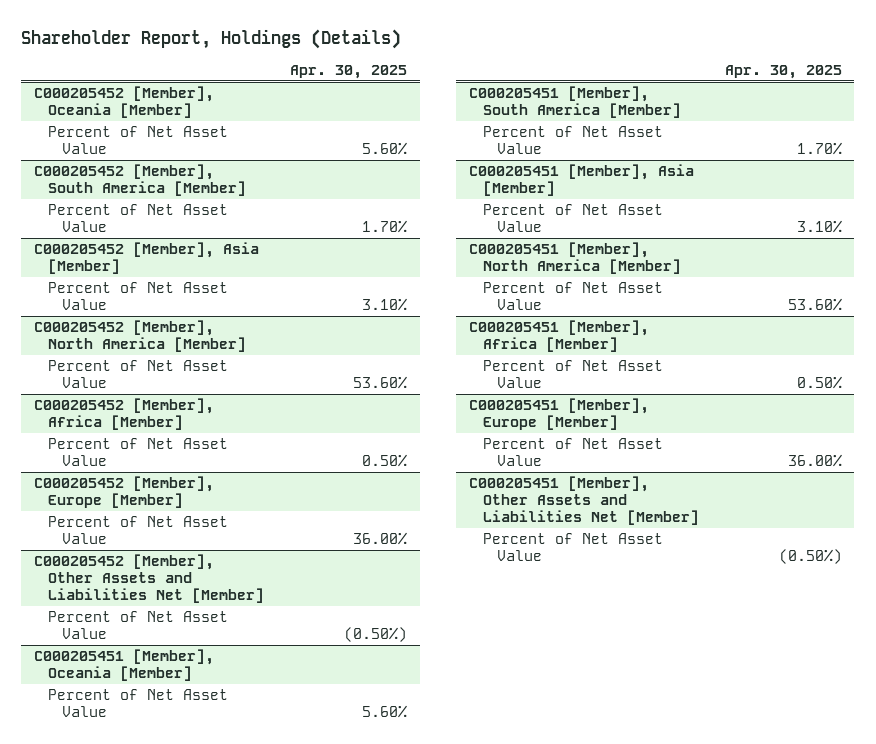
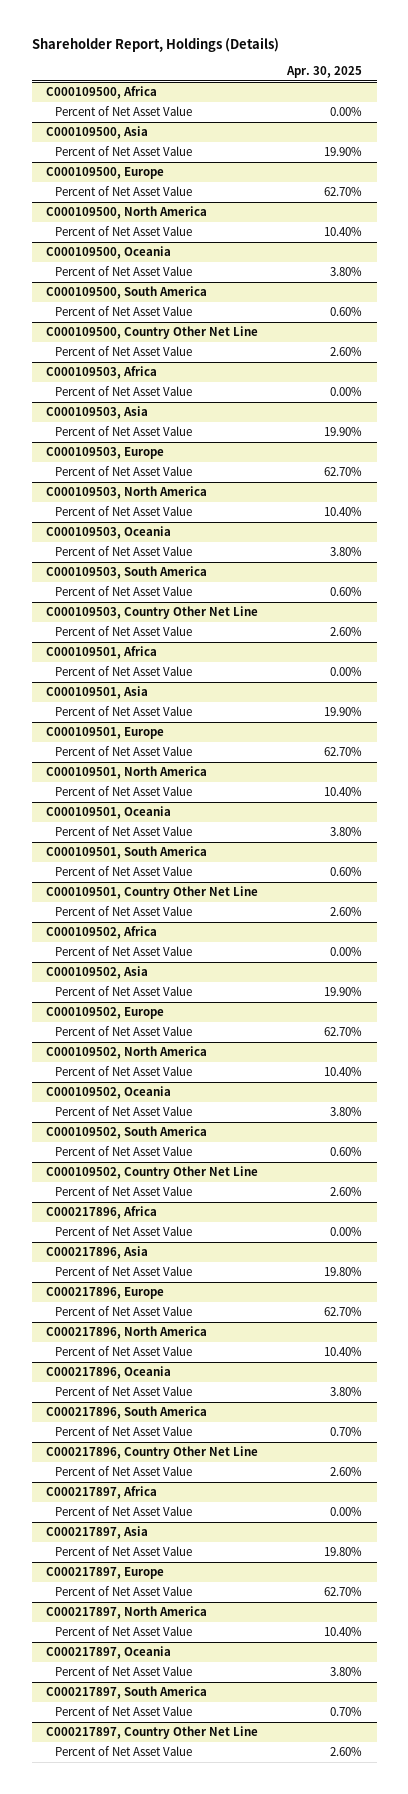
[34,85,215,118] C000205452 [Member], Oceania [Member] -> none
[34,163,247,196] C000205452 [Member], South America [Member] -> none
[34,241,260,274] C000205452 [Member], Asia [Member] -> none
[34,319,247,352] C000205452 [Member], North America [Member] -> none
[34,397,215,430] C000205452 [Member], Africa [Member] -> none
[34,475,215,508] C000205452 [Member], Europe [Member] -> none
[34,553,265,603] C000205452 [Member], Other Assets and Liabilities Net [Member] -> none
[34,648,215,681] C000205451 [Member], Oceania [Member] -> none
[469,85,682,118] C000205451 [Member], South America [Member] -> none
[469,163,695,196] C000205451 [Member], Asia [Member] -> none
[469,241,682,274] C000205451 [Member], North America [Member] -> none
[469,319,650,352] C000205451 [Member], Africa [Member] -> none
[469,397,650,430] C000205451 [Member], Europe [Member] -> none
[469,475,700,525] C000205451 [Member], Other Assets and Liabilities Net [Member] -> none
none -> [46,86,158,100] C000109500, Africa
[361,141,407,155] 5.60% -> [330,107,363,117] 0.00%
none -> [46,126,149,140] C000109500, Asia
[361,219,407,233] 1.70% -> [324,147,363,157] 19.90%
none -> [46,167,165,180] C000109500, Europe
[361,297,407,311] 3.10% -> [324,187,363,197] 62.70%
none -> [46,206,208,220] C000109500, North America
[352,375,407,389] 53.60% -> [324,227,363,237] 10.40%
none -> [46,246,172,260] C000109500, Oceania
[361,453,407,467] 0.50% -> [330,267,363,277] 3.80%
none -> [46,286,208,300] C000109500, South America
[352,531,407,545] 36.00% -> [330,307,363,317] 0.60%
none -> [46,326,259,340] C000109500, Country Other Net Line
[343,626,407,642] (0.50%) -> [330,347,363,357] 2.60%
none -> [46,366,158,380] C000109503, Africa
[361,704,407,718] 5.60% -> [330,387,363,397] 0.00%
none -> [46,406,149,420] C000109503, Asia
[796,141,842,155] 1.70% -> [324,427,363,437] 19.90%
none -> [46,447,165,460] C000109503, Europe
[796,219,842,233] 3.10% -> [324,467,363,477] 62.70%
none -> [46,486,208,500] C000109503, North America
[787,297,842,311] 53.60% -> [324,507,363,517] 10.40%
none -> [46,526,172,540] C000109503, Oceania
[796,375,842,389] 0.50% -> [330,547,363,557] 3.80%
none -> [46,566,208,580] C000109503, South America
[787,453,842,467] 36.00% -> [330,587,363,597] 0.60%
none -> [46,606,259,620] C000109503, Country Other Net Line
[778,548,842,564] (0.50%) -> [330,627,363,637] 2.60%
none -> [46,646,158,660] C000109501, Africa
none -> [54,666,192,677] Percent of Net Asset Value
none -> [46,686,149,700] C000109501, Asia
none -> [54,706,192,717] Percent of Net Asset Value
none -> [46,727,165,740] C000109501, Europe
none -> [54,746,192,757] Percent of Net Asset Value
none -> [46,766,208,780] C000109501, North America
none -> [54,786,192,797] Percent of Net Asset Value
none -> [46,806,172,820] C000109501, Oceania
none -> [54,826,192,837] Percent of Net Asset Value
none -> [46,846,208,860] C000109501, South America
none -> [54,866,192,877] Percent of Net Asset Value
none -> [46,886,259,900] C000109501, Country Other Net Line
none -> [54,906,192,917] Percent of Net Asset Value
none -> [46,926,158,940] C000109502, Africa
none -> [54,946,192,957] Percent of Net Asset Value
none -> [46,966,149,980] C000109502, Asia
none -> [54,986,192,997] Percent of Net Asset Value
none -> [46,1007,165,1020] C000109502, Europe
none -> [54,1026,192,1037] Percent of Net Asset Value
none -> [46,1046,208,1060] C000109502, North America
none -> [54,1066,192,1077] Percent of Net Asset Value
none -> [46,1086,172,1100] C000109502, Oceania
none -> [54,1106,192,1117] Percent of Net Asset Value
none -> [46,1126,208,1140] C000109502, South America
none -> [54,1146,192,1157] Percent of Net Asset Value
none -> [46,1166,259,1180] C000109502, Country Other Net Line
none -> [54,1186,192,1197] Percent of Net Asset Value
none -> [46,1206,158,1220] C000217896, Africa
none -> [54,1226,192,1237] Percent of Net Asset Value
none -> [46,1246,149,1260] C000217896, Asia
none -> [54,1266,192,1277] Percent of Net Asset Value
none -> [46,1287,165,1300] C000217896, Europe
none -> [54,1306,192,1317] Percent of Net Asset Value
none -> [46,1326,208,1340] C000217896, North America
none -> [54,1346,192,1357] Percent of Net Asset Value
none -> [46,1366,172,1380] C000217896, Oceania
none -> [54,1386,192,1397] Percent of Net Asset Value
none -> [46,1406,208,1420] C000217896, South America
none -> [54,1426,192,1437] Percent of Net Asset Value
none -> [46,1446,259,1460] C000217896, Country Other Net Line
none -> [54,1466,192,1477] Percent of Net Asset Value
none -> [46,1486,158,1500] C000217897, Africa
none -> [54,1506,192,1517] Percent of Net Asset Value
none -> [46,1526,149,1540] C000217897, Asia
none -> [54,1546,192,1557] Percent of Net Asset Value
none -> [46,1567,165,1580] C000217897, Europe
none -> [54,1586,192,1597] Percent of Net Asset Value
none -> [46,1606,208,1620] C000217897, North America
none -> [54,1626,192,1637] Percent of Net Asset Value
none -> [46,1646,172,1660] C000217897, Oceania
none -> [54,1666,192,1677] Percent of Net Asset Value
none -> [46,1686,208,1700] C000217897, South America
none -> [54,1706,192,1717] Percent of Net Asset Value
none -> [46,1726,259,1740] C000217897, Country Other Net Line
none -> [54,1746,192,1757] Percent of Net Asset Value

